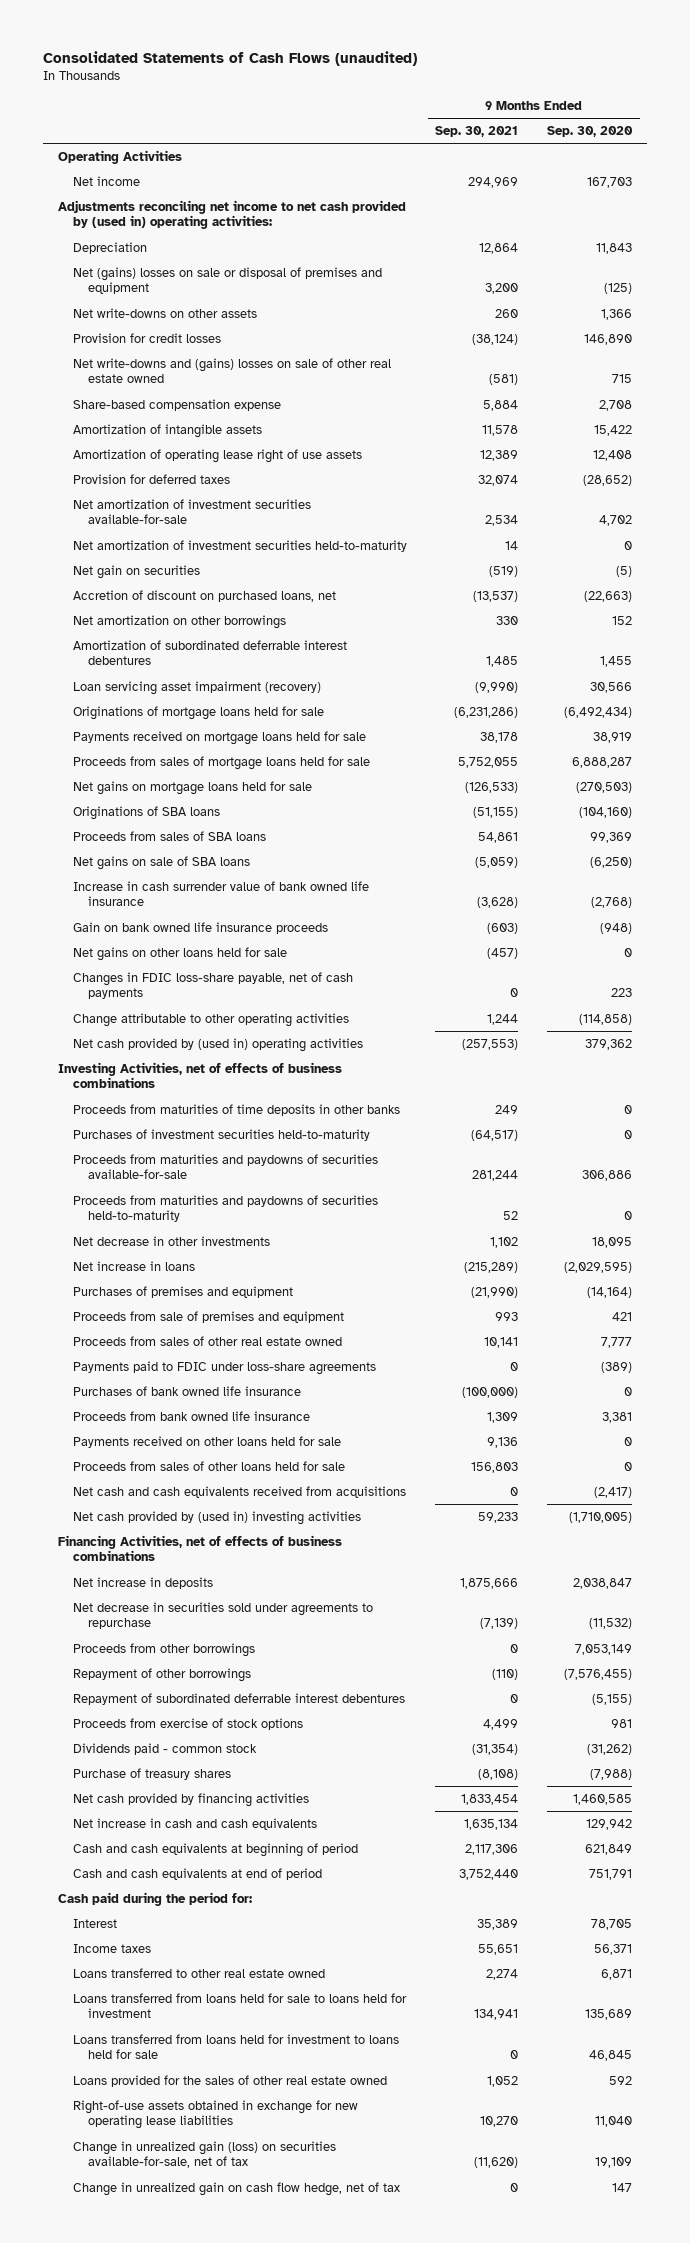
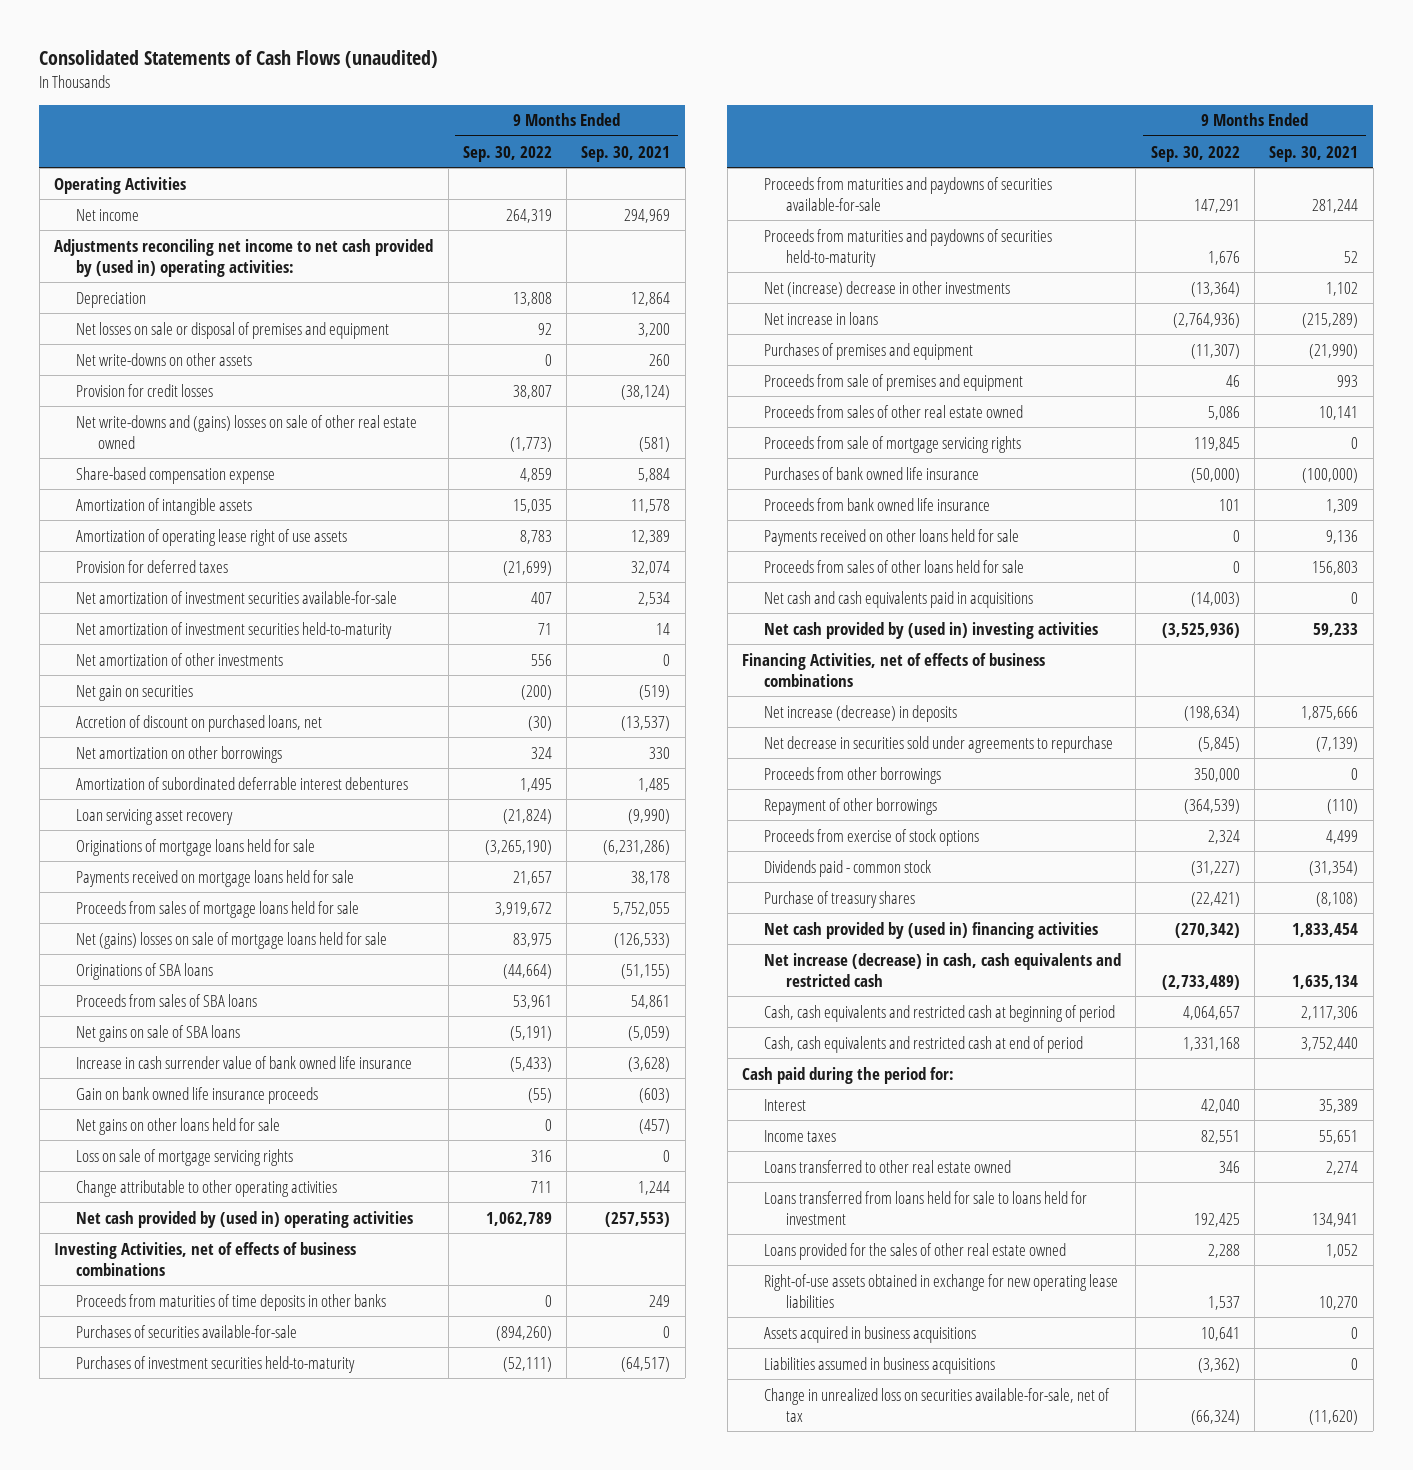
[547,126,634,138] Sep. 30, 2020 -> none
none -> [462,145,552,162] Sep. 30, 2022
[72,266,382,295] Net (gains) losses on sale or disposal of premises and equipment -> [76,321,390,339] Net losses on sale or disposal of premises and equipment
none -> [76,652,284,666] Net amortization of other investments
[72,680,321,695] Loan servicing asset impairment (recovery) -> [76,808,234,825] Loan servicing asset recovery
[72,780,312,795] Net gains on mortgage loans held for sale -> [76,931,388,949] Net (gains) losses on sale of mortgage loans held for sale
[72,971,353,1000] Changes in FDIC loss-share payable, net of cash payments -> none
none -> [76,1148,294,1166] Loss on sale of mortgage servicing rights
none -> [76,1324,298,1338] Purchases of securities available-for-sale
[72,1235,270,1246] Net decrease in other investments -> [764,280,1011,297] Net (increase) decrease in other investments
[72,1360,376,1375] Payments paid to FDIC under loss-share agreements -> none
none -> [764,435,1022,453] Proceeds from sale of mortgage servicing rights
[72,1485,406,1498] Net cash and cash equivalents received from acquisitions -> [764,590,1034,608] Net cash and cash equivalents paid in acquisitions
[72,1576,213,1589] Net increase in deposits -> [764,704,958,722] Net increase (decrease) in deposits
[72,1692,405,1705] Repayment of subordinated deferrable interest debentures -> none
[72,1792,309,1807] Net cash provided by financing activities -> [764,921,1099,939] Net cash provided by (used in) financing activities
[72,1817,317,1830] Net increase in cash and cash equivalents -> [764,952,1122,987] Net increase (decrease) in cash, cash equivalents and restricted cash
[72,1842,358,1857] Cash and cash equivalents at beginning of period -> [764,1004,1116,1022] Cash, cash equivalents and restricted cash at beginning of period
[72,1867,322,1880] Cash and cash equivalents at end of period -> [764,1035,1084,1053] Cash, cash equivalents and restricted cash at end of period
[72,2033,399,2060] Loans transferred from loans held for investment to loans held for sale -> none
[72,2181,400,2196] Change in unrealized gain on cash flow hedge, net of tax -> none
none -> [764,1325,977,1343] Assets acquired in business acquisitions
none -> [764,1356,996,1374] Liabilities assumed in business acquisitions
[72,2140,336,2169] Change in unrealized gain (loss) on securities available-for-sale, net of tax -> [764,1387,1111,1422] Change in unrealized loss on securities available-for-sale, net of tax

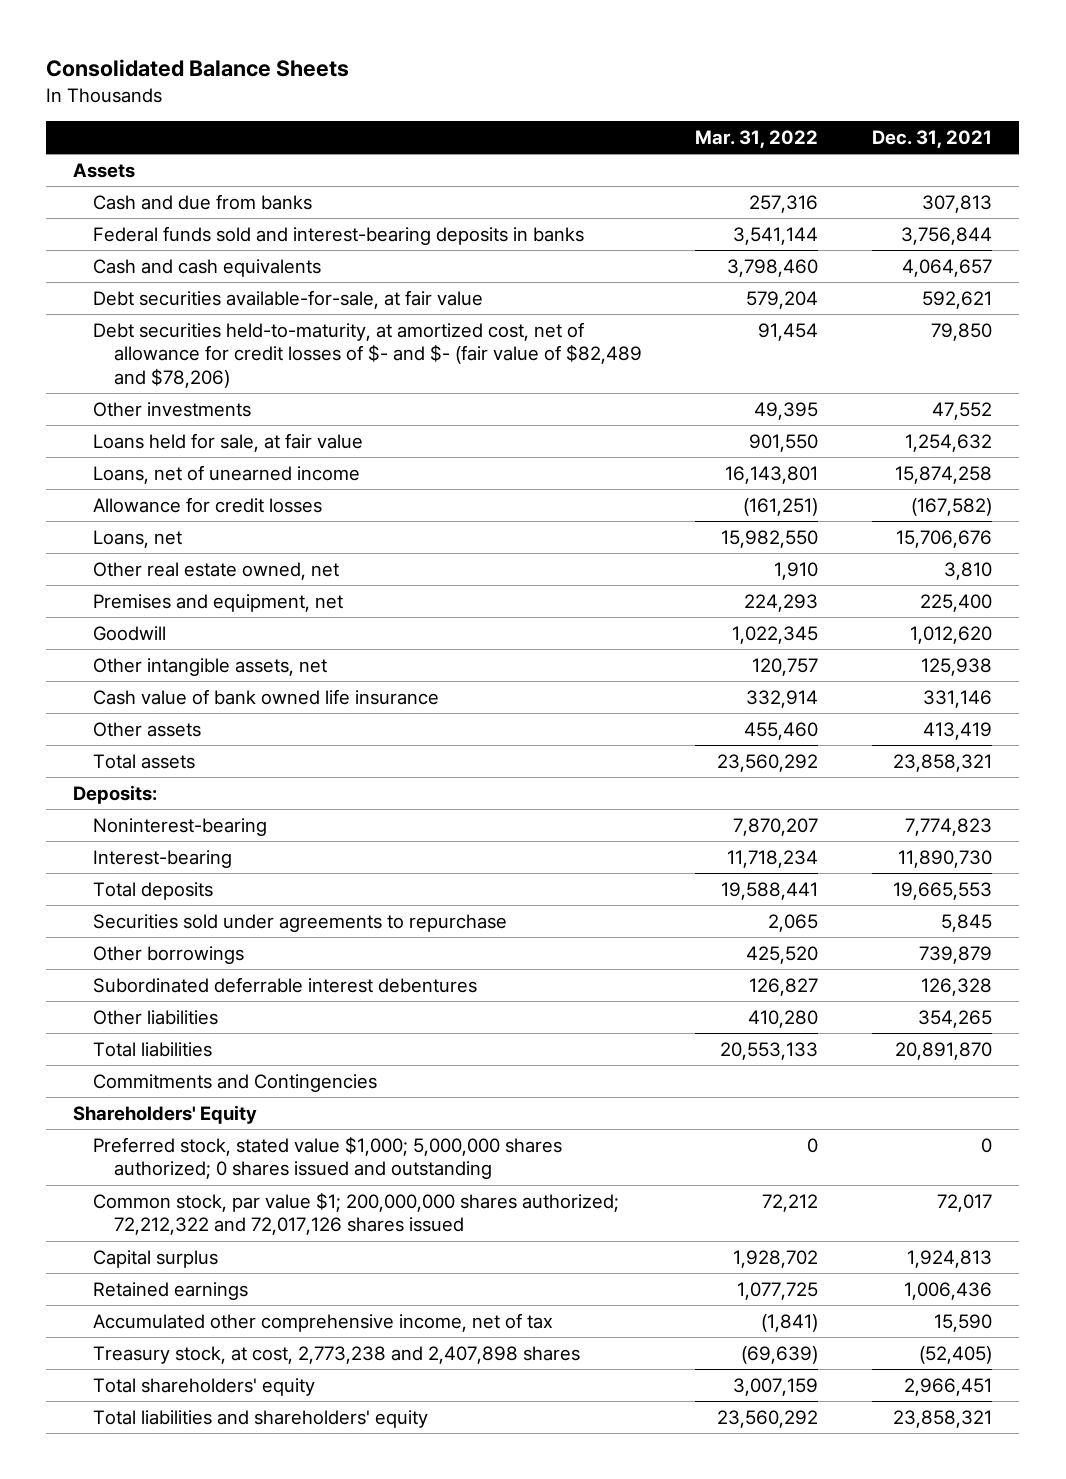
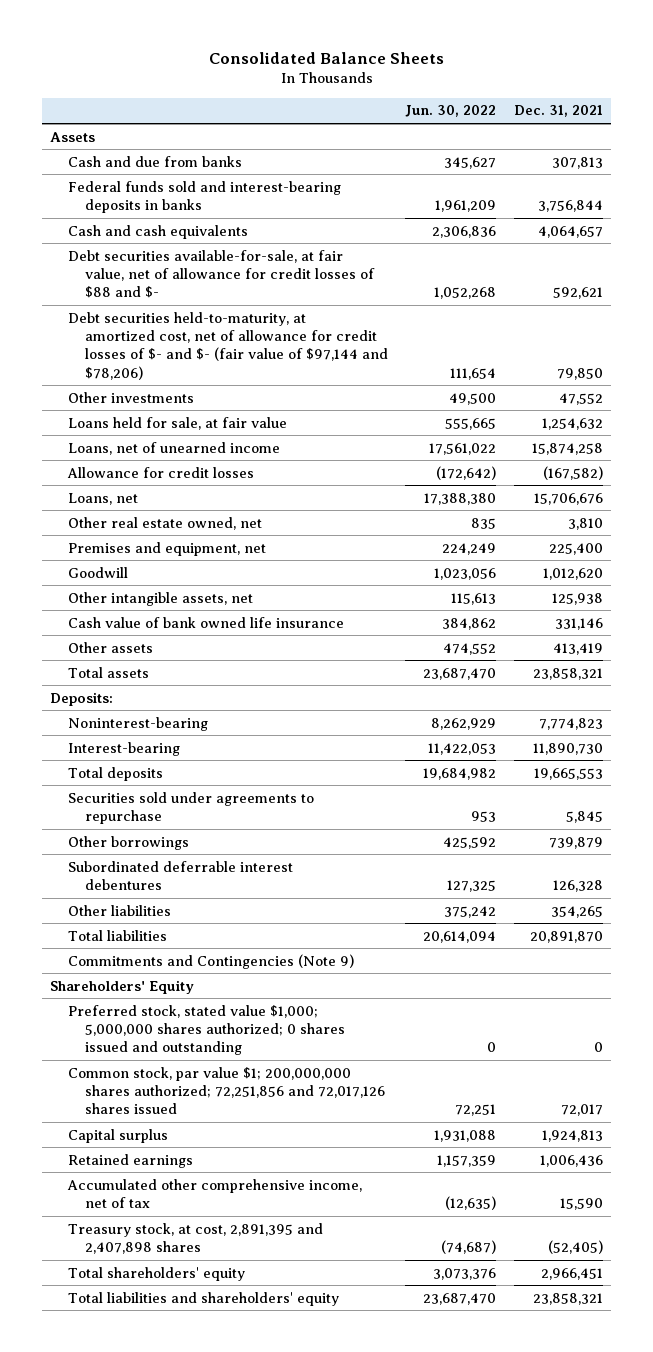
[695,130,819,149] Mar. 31, 2022 -> none
none -> [405,105,497,118] Jun. 30, 2022
[93,289,484,309] Debt securities available-for-sale, at fair value -> [67,249,376,299] Debt securities available-for-sale, at fair value, net of allowance for credit losses of $88 and $-
[93,321,642,388] Debt securities held-to-maturity, at amortized cost, net of allowance for credit losses of $- and $- (fair value of $82,489 and $78,206) -> [67,311,389,380] Debt securities held-to-maturity, at amortized cost, net of allowance for credit losses of $- and $- (fair value of $97,144 and $78,206)
[93,1073,378,1092] Commitments and Contingencies -> [67,953,354,969] Commitments and Contingencies (Note 9)
[93,1191,620,1236] Common stock, par value $1; 200,000,000 shares authorized; 72,212,322 and 72,017,126 shares issued -> [67,1066,386,1115] Common stock, par value $1; 200,000,000 shares authorized; 72,251,856 and 72,017,126 shares issued
[93,1345,581,1364] Treasury stock, at cost, 2,773,238 and 2,407,898 shares -> [67,1222,323,1254] Treasury stock, at cost, 2,891,395 and 2,407,898 shares

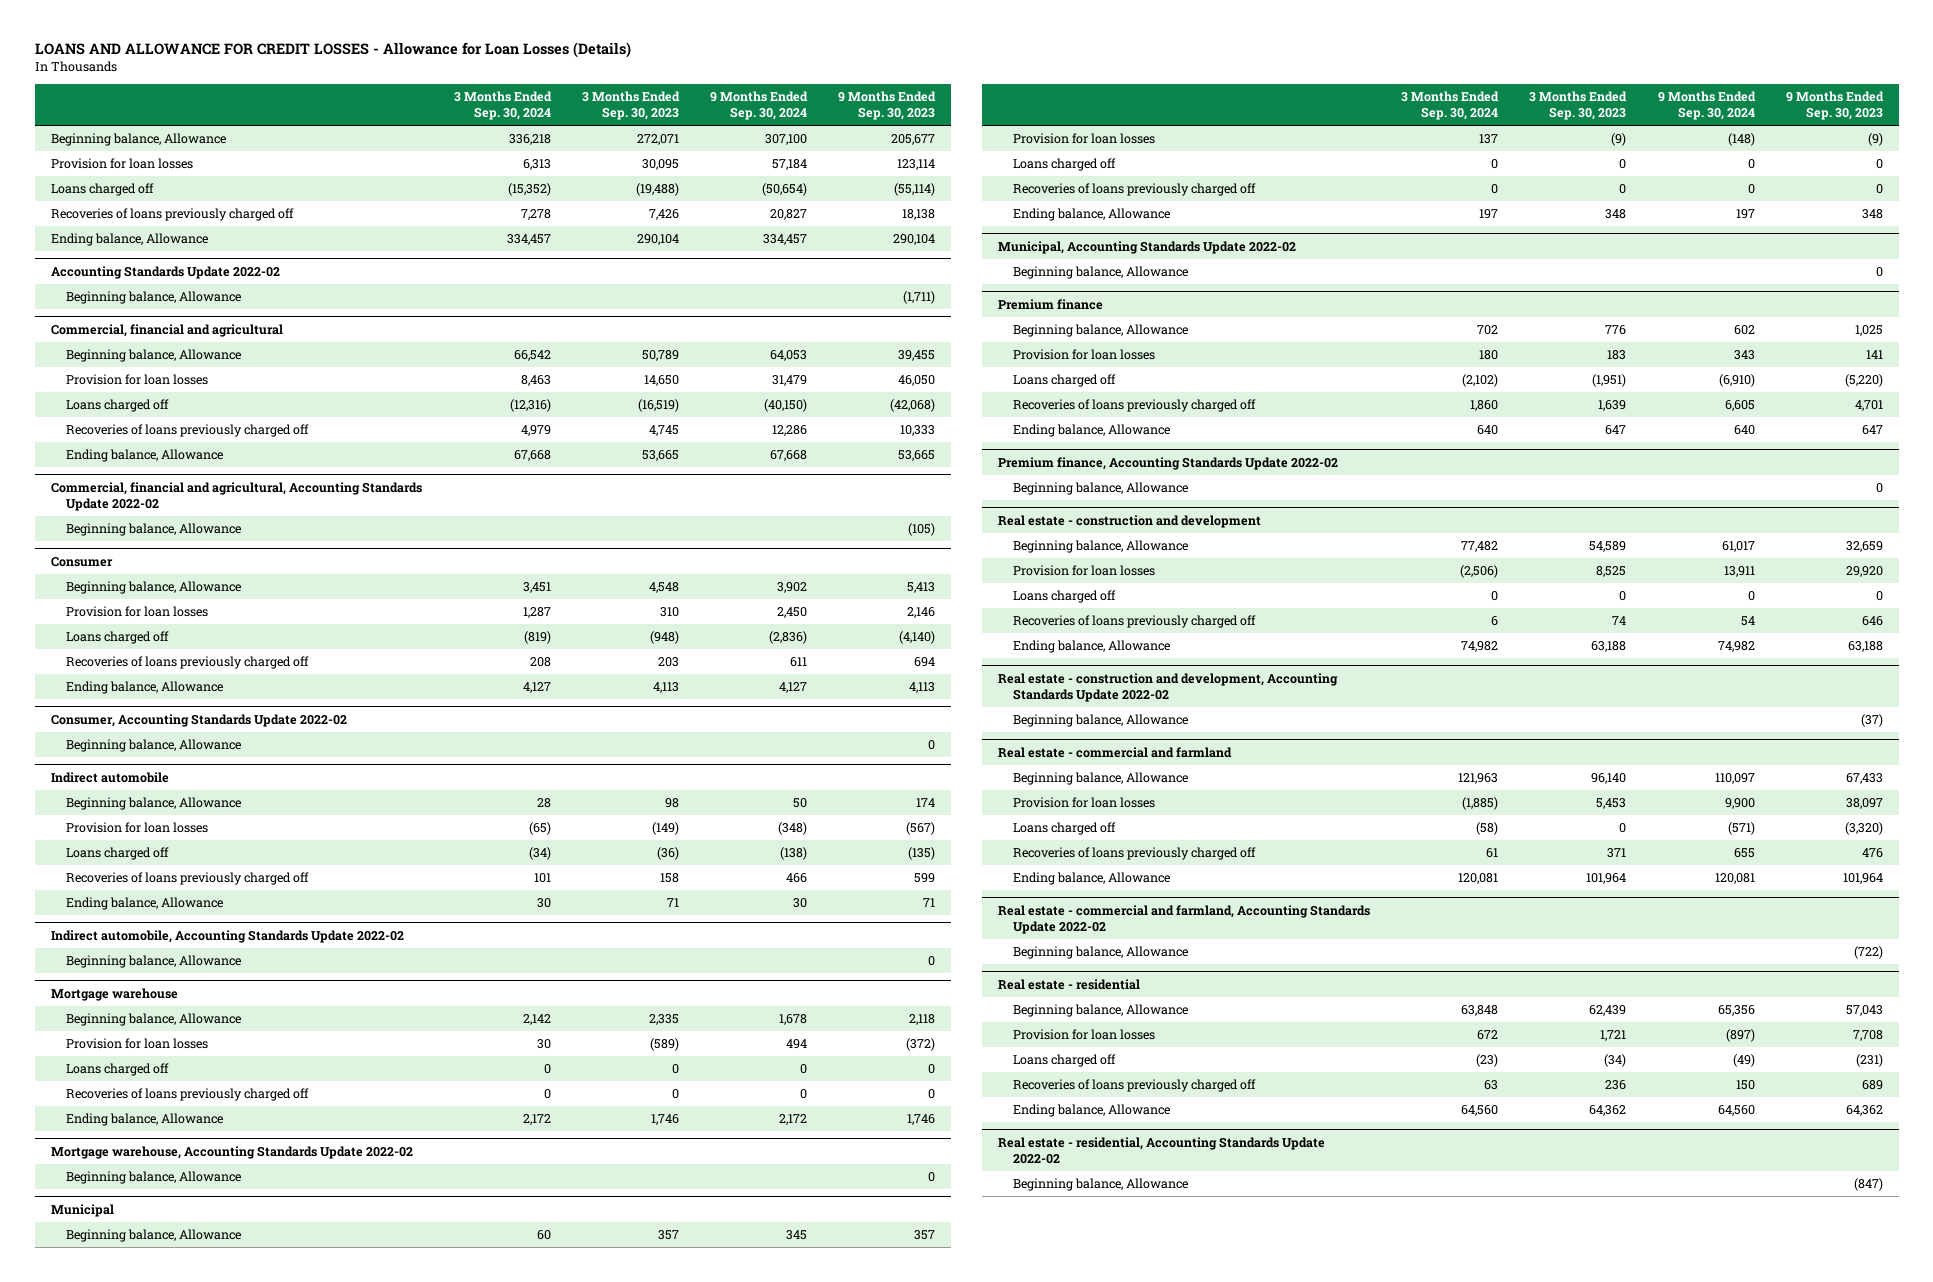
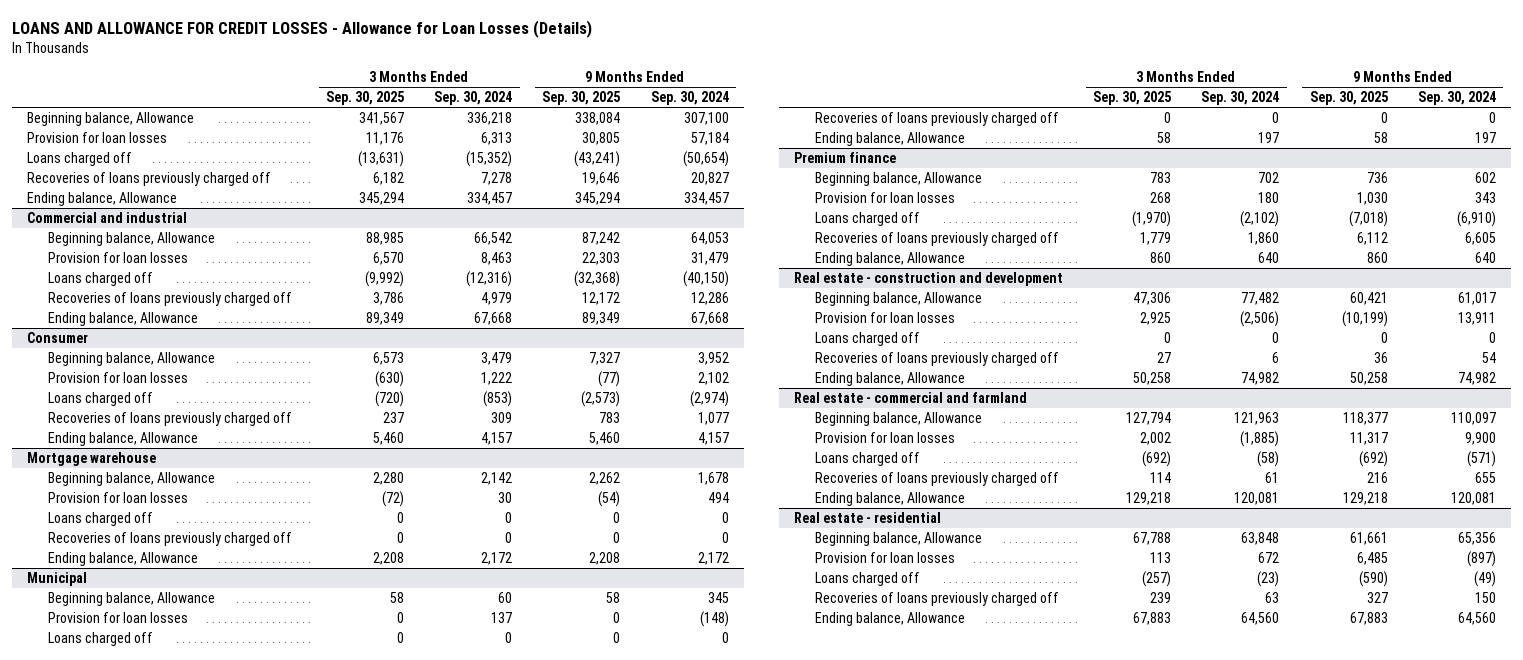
[581,91,680,121] 3 Months Ended Sep. 30, 2023 -> none
[838,91,937,121] 9 Months Ended Sep. 30, 2023 -> none
none -> [326,91,405,106] Sep. 30, 2025
none -> [542,91,621,106] Sep. 30, 2025
[50,266,280,280] Accounting Standards Update 2022-02 -> none
[65,291,241,305] Beginning balance, Allowance -> none
[50,324,283,338] Commercial, financial and agricultural -> [26,212,187,224] Commercial and industrial
[50,482,422,512] Commercial, financial and agricultural, Accounting Standards Update 2022-02 -> none
[65,523,241,537] Beginning balance, Allowance -> none
[50,714,347,728] Consumer, Accounting Standards Update 2022-02 -> none
[65,739,241,753] Beginning balance, Allowance -> none
[50,772,169,784] Indirect automobile -> none
[65,797,241,811] Beginning balance, Allowance -> none
[65,822,208,834] Provision for loan losses -> none
[65,847,169,861] Loans charged off -> none
[65,872,309,886] Recoveries of loans previously charged off -> none
[65,897,223,911] Ending balance, Allowance -> none
[50,930,404,944] Indirect automobile, Accounting Standards Update 2022-02 -> none
[65,955,241,969] Beginning balance, Allowance -> none
[522,582,551,594] 3,451 -> [481,352,513,366] 3,479
[777,582,808,594] 3,902 -> [697,352,729,366] 3,952
[522,607,551,619] 1,287 -> [481,372,513,386] 1,222
[777,607,808,619] 2,450 -> [697,372,729,386] 2,102
[523,631,551,645] (819) -> [483,391,513,408] (853)
[769,631,808,645] (2,836) -> [689,391,729,408] (2,974)
[529,657,551,668] 208 -> [491,412,513,424] 309
[790,657,808,668] 611 -> [697,412,729,426] 1,077
[522,682,551,694] 4,127 -> [481,432,513,446] 4,157
[779,682,808,694] 4,127 -> [697,432,729,446] 4,157
[50,1146,413,1160] Mortgage warehouse, Accounting Standards Update 2022-02 -> none
[65,1171,241,1185] Beginning balance, Allowance -> none
[998,241,1297,255] Municipal, Accounting Standards Update 2022-02 -> none
[1013,266,1189,280] Beginning balance, Allowance -> none
[998,457,1339,471] Premium finance, Accounting Standards Update 2022-02 -> none
[1013,482,1189,496] Beginning balance, Allowance -> none
[998,673,1339,703] Real estate - construction and development, Accounting Standards Update 2022-02 -> none
[1013,714,1189,728] Beginning balance, Allowance -> none
[998,905,1371,935] Real estate - commercial and farmland, Accounting Standards Update 2022-02 -> none
[1013,946,1189,960] Beginning balance, Allowance -> none
[998,1137,1326,1165] Real estate - residential, Accounting Standards Update 2022-02 -> none
[1013,1178,1189,1192] Beginning balance, Allowance -> none

